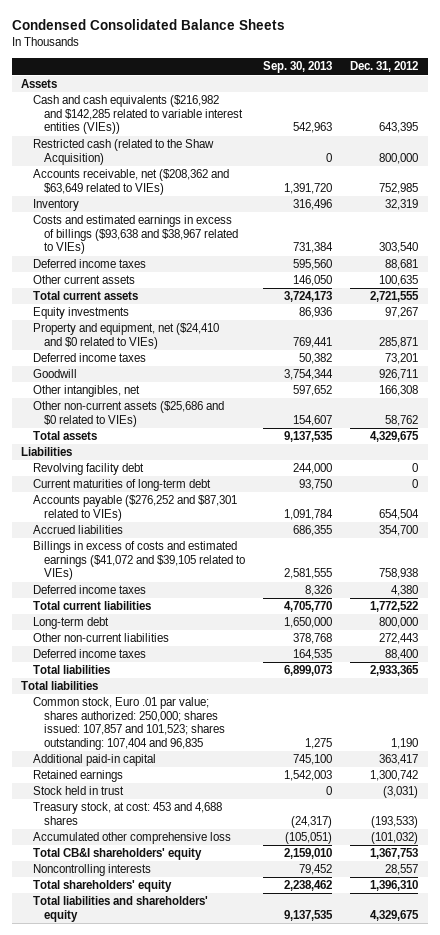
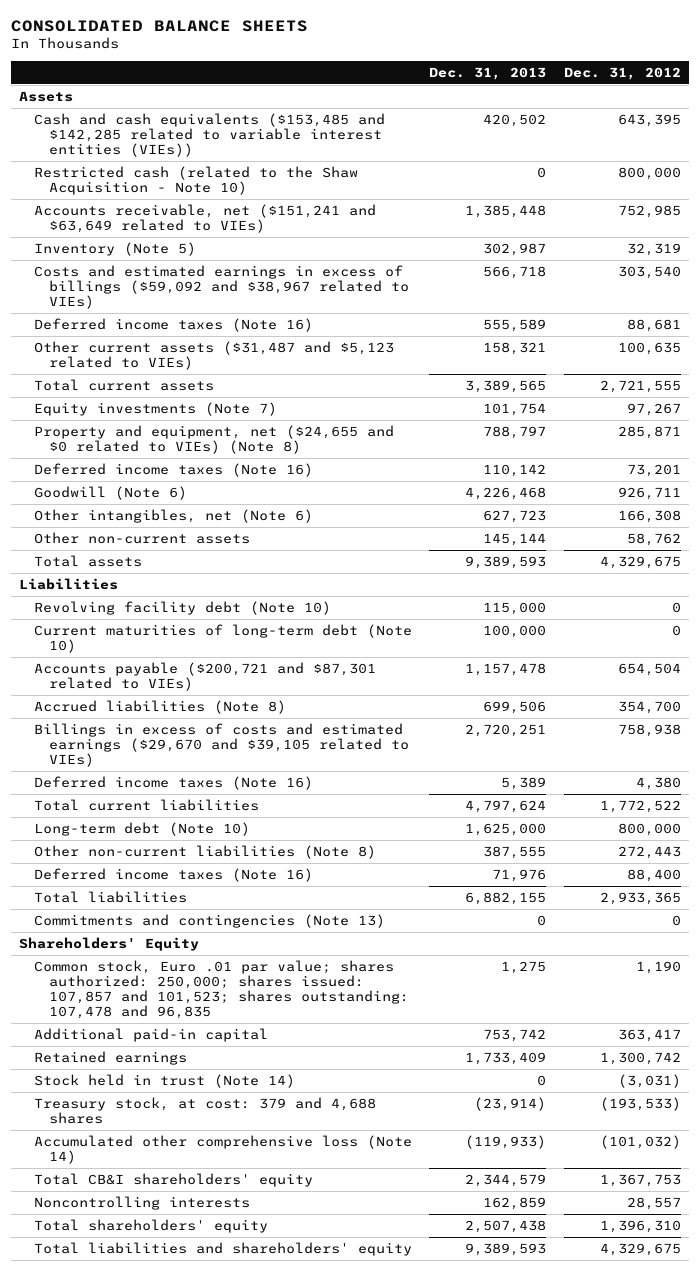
[12,19,286,31] Condensed Consolidated Balance Sheets -> [10,19,308,32] CONSOLIDATED BALANCE SHEETS
[263,61,333,74] Sep. 30, 2013 -> none
none -> [429,66,547,80] Dec. 31, 2013
[32,95,243,135] Cash and cash equivalents ($216,982 and $142,285 related to variable interest entities (VIEs)) -> [34,112,386,157] Cash and cash equivalents ($153,485 and $142,285 related to variable interest entities (VIEs))
[32,139,214,165] Restricted cash (related to the Shaw Acquisition) -> [34,165,359,195] Restricted cash (related to the Shaw Acquisition - Note 10)
[32,169,229,195] Accounts receivable, net ($208,362 and $63,649 related to VIEs) -> [34,203,377,233] Accounts receivable, net ($151,241 and $63,649 related to VIEs)
[32,199,79,212] Inventory -> [34,241,197,256] Inventory (Note 5)
[32,215,238,255] Costs and estimated earnings in excess of billings ($93,638 and $38,967 related to VIEs) -> [34,264,410,309] Costs and estimated earnings in excess of billings ($59,092 and $38,967 related to VIEs)
[32,259,146,269] Deferred income taxes -> [34,317,314,332] Deferred income taxes (Note 16)
[32,275,135,285] Other current assets -> [34,340,395,370] Other current assets ($31,487 and $5,123 related to VIEs)
[32,307,129,320] Equity investments -> [34,401,278,416] Equity investments (Note 7)
[32,323,219,349] Property and equipment, net ($24,410 and $0 related to VIEs) -> [34,424,395,454] Property and equipment, net ($24,655 and $0 related to VIEs) (Note 8)
[32,353,146,363] Deferred income taxes -> [34,462,314,477] Deferred income taxes (Note 16)
[32,369,77,379] Goodwill -> [34,485,188,500] Goodwill (Note 6)
[32,385,140,398] Other intangibles, net -> [34,508,314,523] Other intangibles, net (Note 6)
[32,401,224,427] Other non-current assets ($25,686 and $0 related to VIEs) -> [34,531,251,544] Other non-current assets
[32,463,144,476] Revolving facility debt -> [34,600,332,615] Revolving facility debt (Note 10)
[32,479,211,492] Current maturities of long-term debt -> [34,623,413,653] Current maturities of long-term debt (Note 10)
[32,495,237,521] Accounts payable ($276,252 and $87,301 related to VIEs) -> [34,661,377,691] Accounts payable ($200,721 and $87,301 related to VIEs)
[32,525,123,535] Accrued liabilities -> [34,699,287,714] Accrued liabilities (Note 8)
[32,541,245,581] Billings in excess of costs and estimated earnings ($41,072 and $39,105 related to VIEs) -> [34,722,410,767] Billings in excess of costs and estimated earnings ($29,670 and $39,105 related to VIEs)
[32,585,146,595] Deferred income taxes -> [34,775,314,790] Deferred income taxes (Note 16)
[32,617,109,630] Long-term debt -> [34,821,251,836] Long-term debt (Note 10)
[32,633,169,643] Other non-current liabilities -> [34,844,377,859] Other non-current liabilities (Note 8)
[32,649,146,659] Deferred income taxes -> [34,867,314,882] Deferred income taxes (Note 16)
none -> [34,913,386,928] Commitments and contingencies (Note 13)
[21,681,99,691] Total liabilities -> [19,936,200,951] Shareholders' Equity
[32,697,225,750] Common stock, Euro .01 par value; shares authorized: 250,000; shares issued: 107,857 and 101,523; shares outstanding: 107,404 and 96,835 -> [34,959,410,1019] Common stock, Euro .01 par value; shares authorized: 250,000; shares issued: 107,857 and 101,523; shares outstanding: 107,478 and 96,835
[32,786,124,796] Stock held in trust -> [34,1073,296,1088] Stock held in trust (Note 14)
[32,802,222,825] Treasury stock, at cost: 453 and 4,688 shares -> [34,1096,377,1124] Treasury stock, at cost: 379 and 4,688 shares
[32,832,231,845] Accumulated other comprehensive loss -> [34,1134,413,1164] Accumulated other comprehensive loss (Note 14)

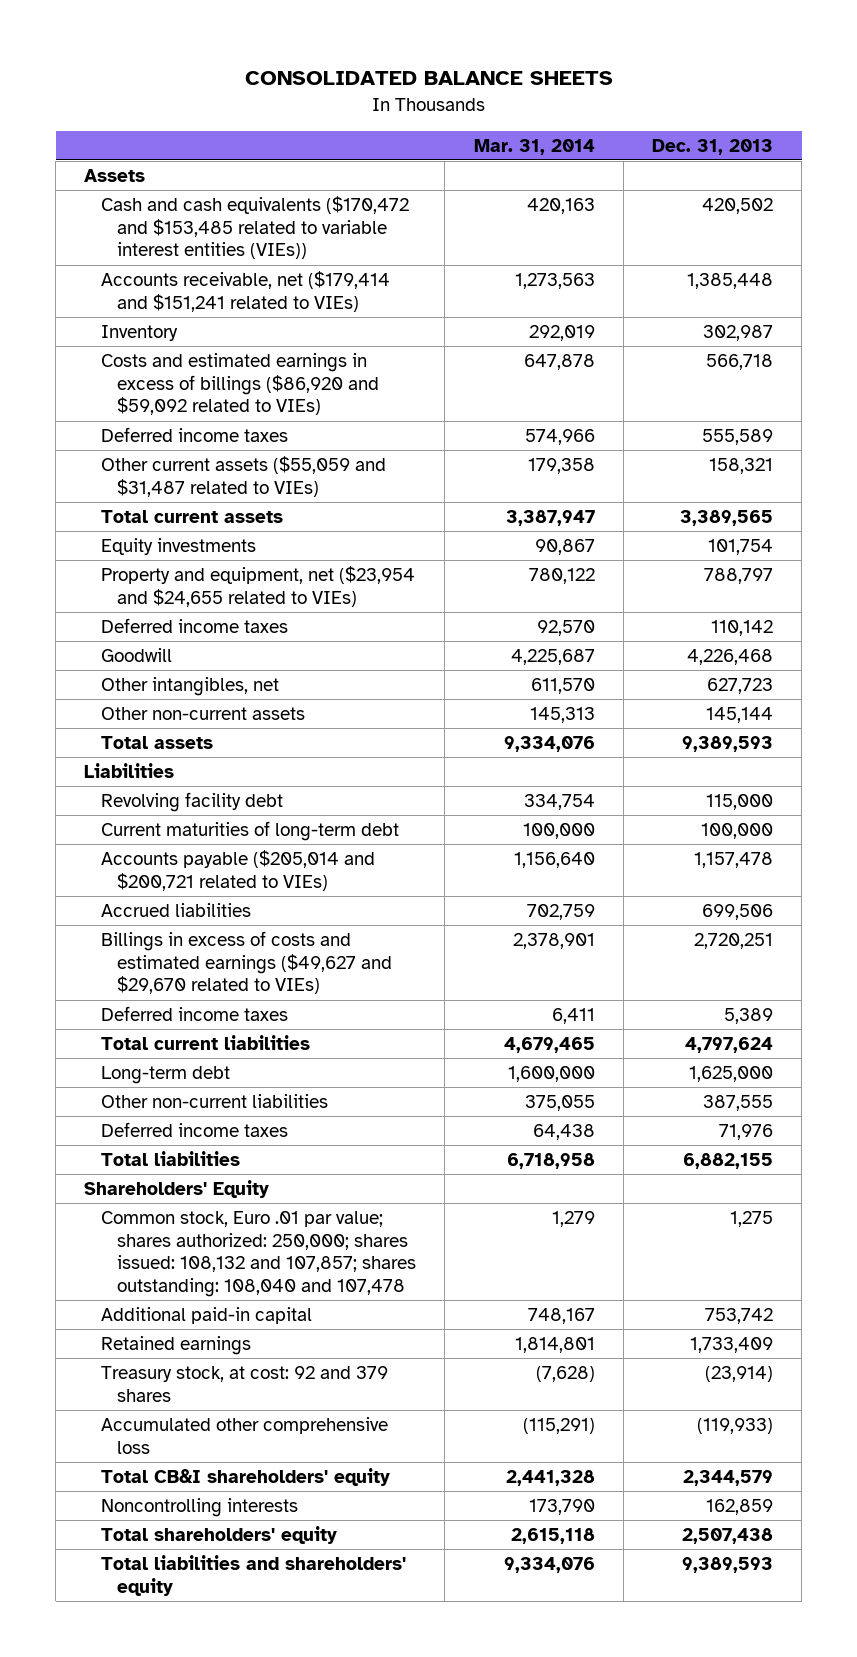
[563,66,681,80] Dec. 31, 2012 -> none
none -> [473,138,595,155] Mar. 31, 2014
[34,165,359,195] Restricted cash (related to the Shaw Acquisition - Note 10) -> none
[34,112,386,157] Cash and cash equivalents ($153,485 and $142,285 related to variable interest entities (VIEs)) -> [100,196,409,260] Cash and cash equivalents ($170,472 and $153,485 related to variable interest entities (VIEs))
[34,203,377,233] Accounts receivable, net ($151,241 and $63,649 related to VIEs) -> [100,271,390,312] Accounts receivable, net ($179,414 and $151,241 related to VIEs)
[34,241,197,256] Inventory (Note 5) -> [100,325,178,342] Inventory
[34,264,410,309] Costs and estimated earnings in excess of billings ($59,092 and $38,967 related to VIEs) -> [100,353,380,416] Costs and estimated earnings in excess of billings ($86,920 and $59,092 related to VIEs)
[34,317,314,332] Deferred income taxes (Note 16) -> [100,427,288,443] Deferred income taxes
[34,340,395,370] Other current assets ($31,487 and $5,123 related to VIEs) -> [100,456,386,497] Other current assets ($55,059 and $31,487 related to VIEs)
[34,401,278,416] Equity investments (Note 7) -> [100,538,256,556] Equity investments
[34,424,395,454] Property and equipment, net ($24,655 and $0 related to VIEs) (Note 8) -> [100,566,415,607] Property and equipment, net ($23,954 and $24,655 related to VIEs)
[34,462,314,477] Deferred income taxes (Note 16) -> [100,618,288,634] Deferred income taxes
[34,485,188,500] Goodwill (Note 6) -> [100,648,172,663] Goodwill
[34,508,314,523] Other intangibles, net (Note 6) -> [100,677,279,697] Other intangibles, net
[34,600,332,615] Revolving facility debt (Note 10) -> [100,792,283,813] Revolving facility debt
[34,623,413,653] Current maturities of long-term debt (Note 10) -> [100,821,399,842] Current maturities of long-term debt
[34,661,377,691] Accounts payable ($200,721 and $87,301 related to VIEs) -> [100,850,375,891] Accounts payable ($205,014 and $200,721 related to VIEs)
[34,699,287,714] Accrued liabilities (Note 8) -> [100,903,251,918] Accrued liabilities
[34,722,410,767] Billings in excess of costs and estimated earnings ($29,670 and $39,105 related to VIEs) -> [100,931,393,995] Billings in excess of costs and estimated earnings ($49,627 and $29,670 related to VIEs)
[34,775,314,790] Deferred income taxes (Note 16) -> [100,1006,288,1022] Deferred income taxes
[34,821,251,836] Long-term debt (Note 10) -> [100,1066,230,1085] Long-term debt
[34,844,377,859] Other non-current liabilities (Note 8) -> [100,1094,328,1109] Other non-current liabilities
[34,867,314,882] Deferred income taxes (Note 16) -> [100,1122,288,1138] Deferred income taxes
[34,913,386,928] Commitments and contingencies (Note 13) -> none
[34,959,410,1019] Common stock, Euro .01 par value; shares authorized: 250,000; shares issued: 107,857 and 101,523; shares outstanding: 107,478 and 96,835 -> [100,1211,417,1298] Common stock, Euro .01 par value; shares authorized: 250,000; shares issued: 108,132 and 107,857; shares outstanding: 108,040 and 107,478
[34,1073,296,1088] Stock held in trust (Note 14) -> none
[34,1096,377,1124] Treasury stock, at cost: 379 and 4,688 shares -> [100,1366,388,1402] Treasury stock, at cost: 92 and 379 shares
[34,1134,413,1164] Accumulated other comprehensive loss (Note 14) -> [100,1417,388,1454] Accumulated other comprehensive loss

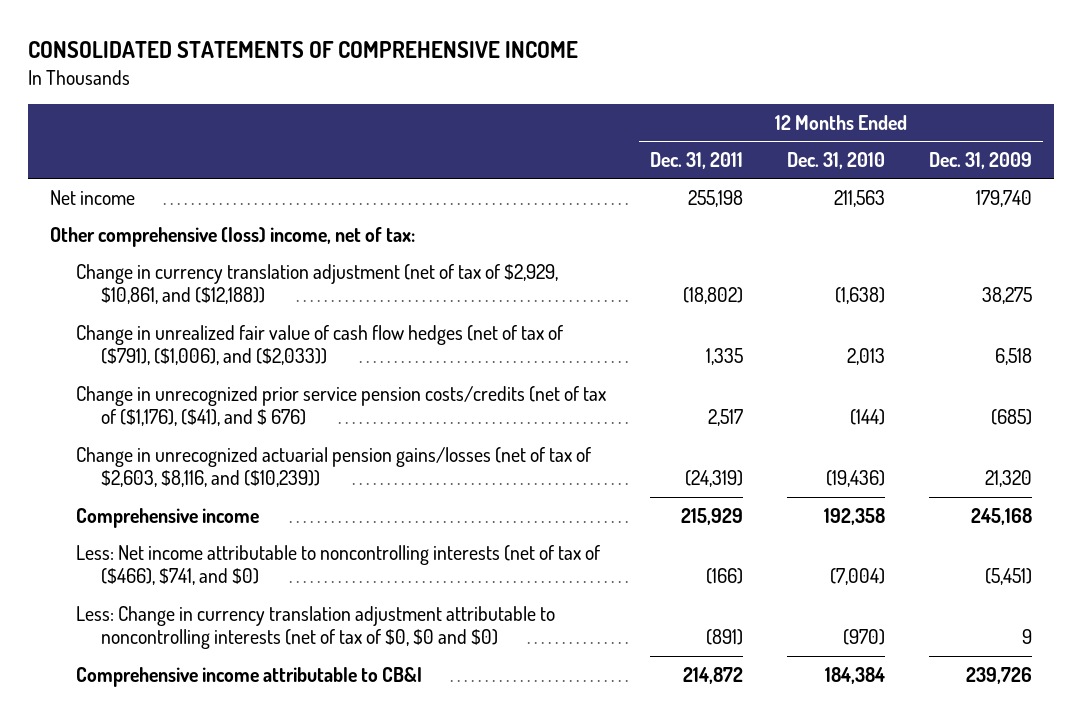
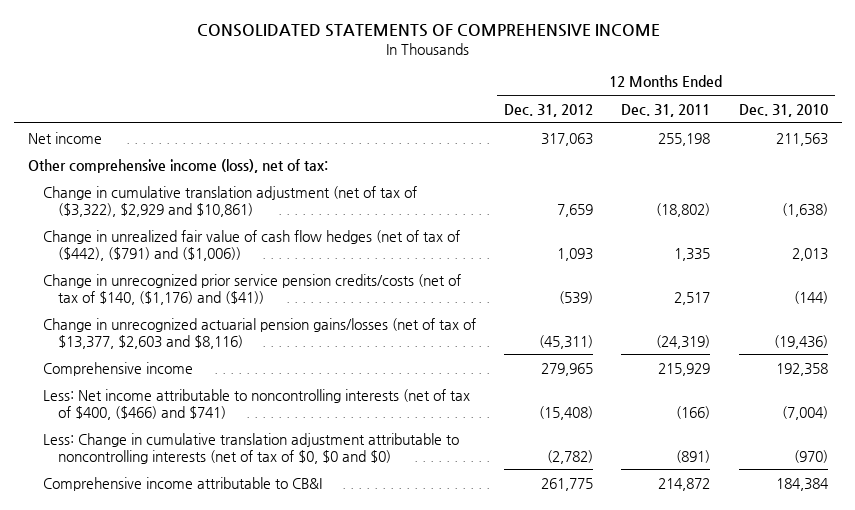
[929,151,1033,169] Dec. 31, 2009 -> none
none -> [504,103,594,117] Dec. 31, 2012
[50,226,416,247] Other comprehensive (loss) income, net of tax: -> [27,158,328,173] Other comprehensive income (loss), net of tax:
[75,263,558,305] Change in currency translation adjustment (net of tax of $2,929, $10,861, and ($12,188)) -> [42,185,417,217] Change in cumulative translation adjustment (net of tax of ($3,322), $2,929 and $10,861)
[75,324,563,366] Change in unrealized fair value of cash flow hedges (net of tax of ($791), ($1,006), and ($2,033)) -> [42,229,460,261] Change in unrealized fair value of cash flow hedges (net of tax of ($442), ($791) and ($1,006))
[75,385,606,427] Change in unrecognized prior service pension costs/credits (net of tax of ($1,176), ($41), and $ 676) -> [42,273,461,305] Change in unrecognized prior service pension credits/costs (net of tax of $140, ($1,176) and ($41))
[75,446,591,488] Change in unrecognized actuarial pension gains/losses (net of tax of $2,603, $8,116, and ($10,239)) -> [42,317,476,349] Change in unrecognized actuarial pension gains/losses (net of tax of $13,377, $2,603 and $8,116)
[75,544,600,586] Less: Net income attributable to noncontrolling interests (net of tax of ($466), $741, and $0) -> [42,388,470,420] Less: Net income attributable to noncontrolling interests (net of tax of $400, ($466) and $741)
[75,605,555,650] Less: Change in currency translation adjustment attributable to noncontrolling interests (net of tax of $0, $0 and $0) -> [42,432,459,464] Less: Change in cumulative translation adjustment attributable to noncontrolling interests (net of tax of $0, $0 and $0)

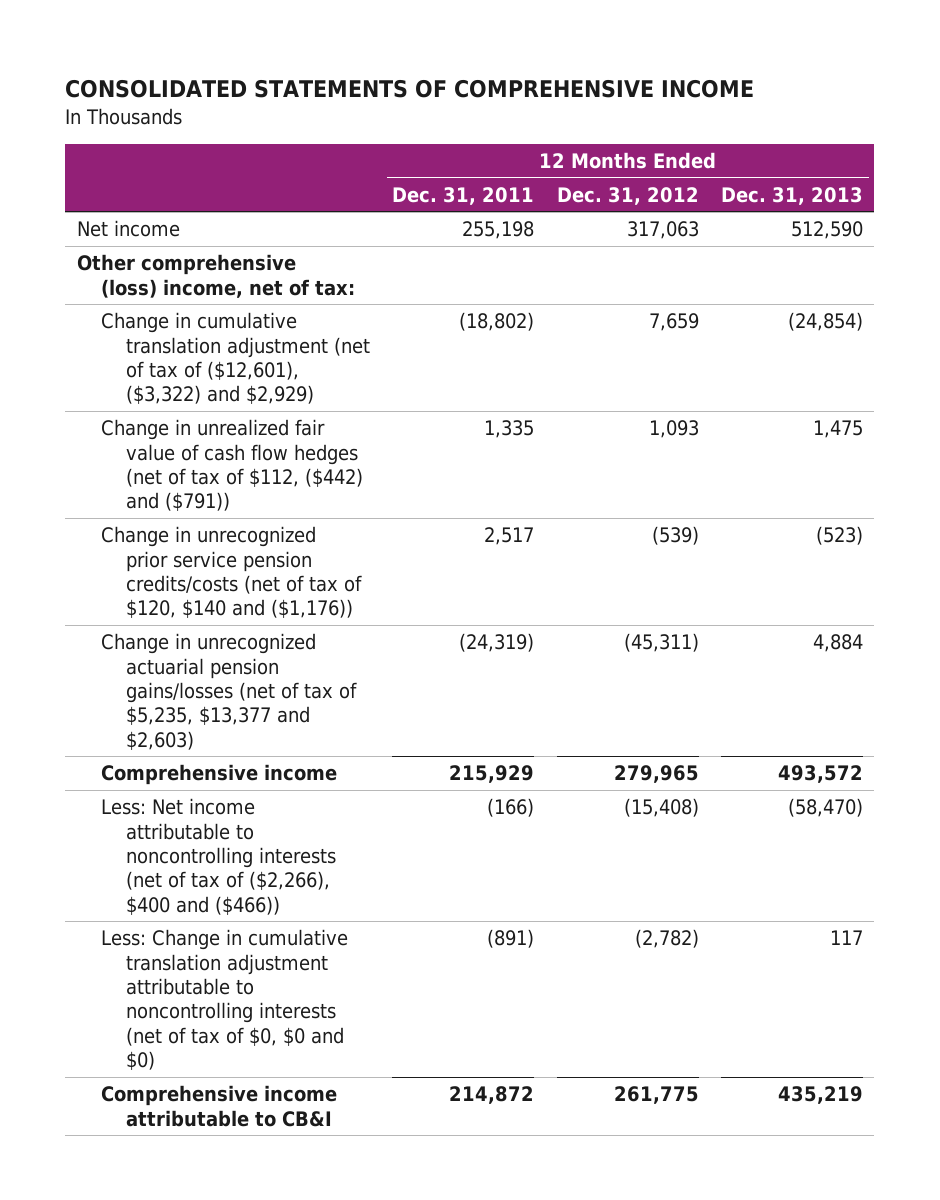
[738,103,828,117] Dec. 31, 2010 -> none
none -> [721,186,864,205] Dec. 31, 2013
[27,158,328,173] Other comprehensive income (loss), net of tax: -> [76,254,356,298] Other comprehensive (loss) income, net of tax:
[42,185,417,217] Change in cumulative translation adjustment (net of tax of ($3,322), $2,929 and $10,861) -> [101,312,370,405] Change in cumulative translation adjustment (net of tax of ($12,601), ($3,322) and $2,929)
[42,229,460,261] Change in unrealized fair value of cash flow hedges (net of tax of ($442), ($791) and ($1,006)) -> [101,419,363,512] Change in unrealized fair value of cash flow hedges (net of tax of $112, ($442) and ($791))
[42,273,461,305] Change in unrecognized prior service pension credits/costs (net of tax of $140, ($1,176) and ($41)) -> [101,526,362,619] Change in unrecognized prior service pension credits/costs (net of tax of $120, $140 and ($1,176))
[42,317,476,349] Change in unrecognized actuarial pension gains/losses (net of tax of $13,377, $2,603 and $8,116) -> [101,633,357,750] Change in unrecognized actuarial pension gains/losses (net of tax of $5,235, $13,377 and $2,603)
[42,388,470,420] Less: Net income attributable to noncontrolling interests (net of tax of $400, ($466) and $741) -> [101,798,336,915] Less: Net income attributable to noncontrolling interests (net of tax of ($2,266), $400 and ($466))

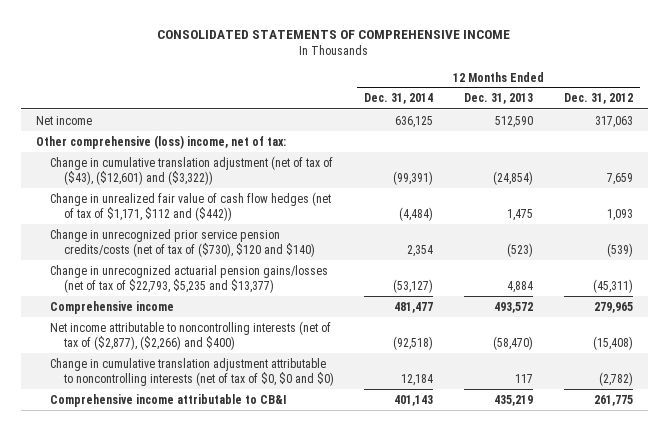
[392,186,535,205] Dec. 31, 2011 -> none
none -> [364,93,434,105] Dec. 31, 2014
[101,312,370,405] Change in cumulative translation adjustment (net of tax of ($12,601), ($3,322) and $2,929) -> [49,155,333,185] Change in cumulative translation adjustment (net of tax of ($43), ($12,601) and ($3,322))
[101,419,363,512] Change in unrealized fair value of cash flow hedges (net of tax of $112, ($442) and ($791)) -> [49,191,331,221] Change in unrealized fair value of cash flow hedges (net of tax of $1,171, $112 and ($442))
[101,526,362,619] Change in unrecognized prior service pension credits/costs (net of tax of $120, $140 and ($1,176)) -> [49,228,315,257] Change in unrecognized prior service pension credits/costs (net of tax of ($730), $120 and $140)
[101,633,357,750] Change in unrecognized actuarial pension gains/losses (net of tax of $5,235, $13,377 and $2,603) -> [49,264,328,293] Change in unrecognized actuarial pension gains/losses (net of tax of $22,793, $5,235 and $13,377)
[101,798,336,915] Less: Net income attributable to noncontrolling interests (net of tax of ($2,266), $400 and ($466)) -> [49,320,331,350] Net income attributable to noncontrolling interests (net of tax of ($2,877), ($2,266) and $400)
[101,929,349,1071] Less: Change in cumulative translation adjustment attributable to noncontrolling interests (net of tax of $0, $0 and $0) -> [49,357,334,386] Change in cumulative translation adjustment attributable to noncontrolling interests (net of tax of $0, $0 and $0)

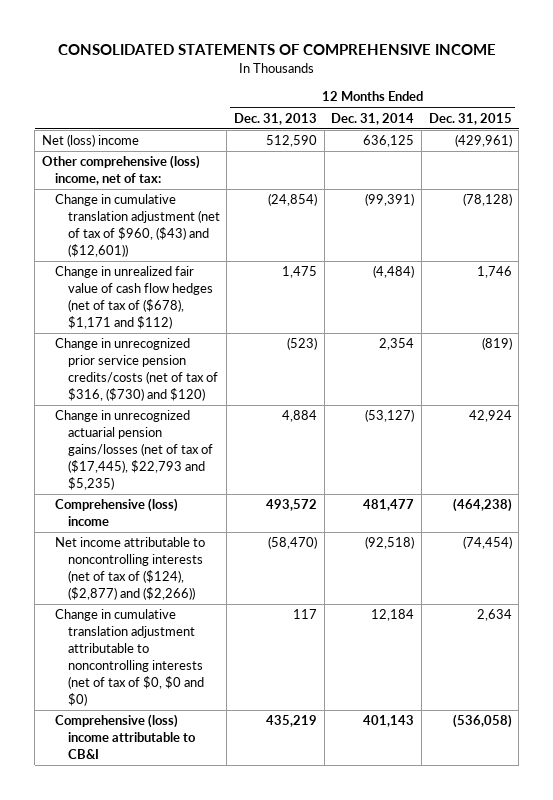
[563,93,633,105] Dec. 31, 2012 -> none
none -> [428,112,512,125] Dec. 31, 2015
[35,115,92,125] Net income -> [41,134,139,148] Net (loss) income
[49,155,333,185] Change in cumulative translation adjustment (net of tax of ($43), ($12,601) and ($3,322)) -> [54,194,220,258] Change in cumulative translation adjustment (net of tax of $960, ($43) and ($12,601))
[49,191,331,221] Change in unrealized fair value of cash flow hedges (net of tax of $1,171, $112 and ($442)) -> [54,266,213,330] Change in unrealized fair value of cash flow hedges (net of tax of ($678), $1,171 and $112)
[49,228,315,257] Change in unrecognized prior service pension credits/costs (net of tax of ($730), $120 and $140) -> [54,338,218,402] Change in unrecognized prior service pension credits/costs (net of tax of $316, ($730) and $120)
[49,264,328,293] Change in unrecognized actuarial pension gains/losses (net of tax of $22,793, $5,235 and $13,377) -> [54,410,213,491] Change in unrecognized actuarial pension gains/losses (net of tax of ($17,445), $22,793 and $5,235)
[49,300,174,314] Comprehensive income -> [54,498,178,527] Comprehensive (loss) income
[49,320,331,350] Net income attributable to noncontrolling interests (net of tax of ($2,877), ($2,266) and $400) -> [54,537,205,601] Net income attributable to noncontrolling interests (net of tax of ($124), ($2,877) and ($2,266))
[49,393,286,407] Comprehensive income attributable to CB&I -> [54,714,196,760] Comprehensive (loss) income attributable to CB&I

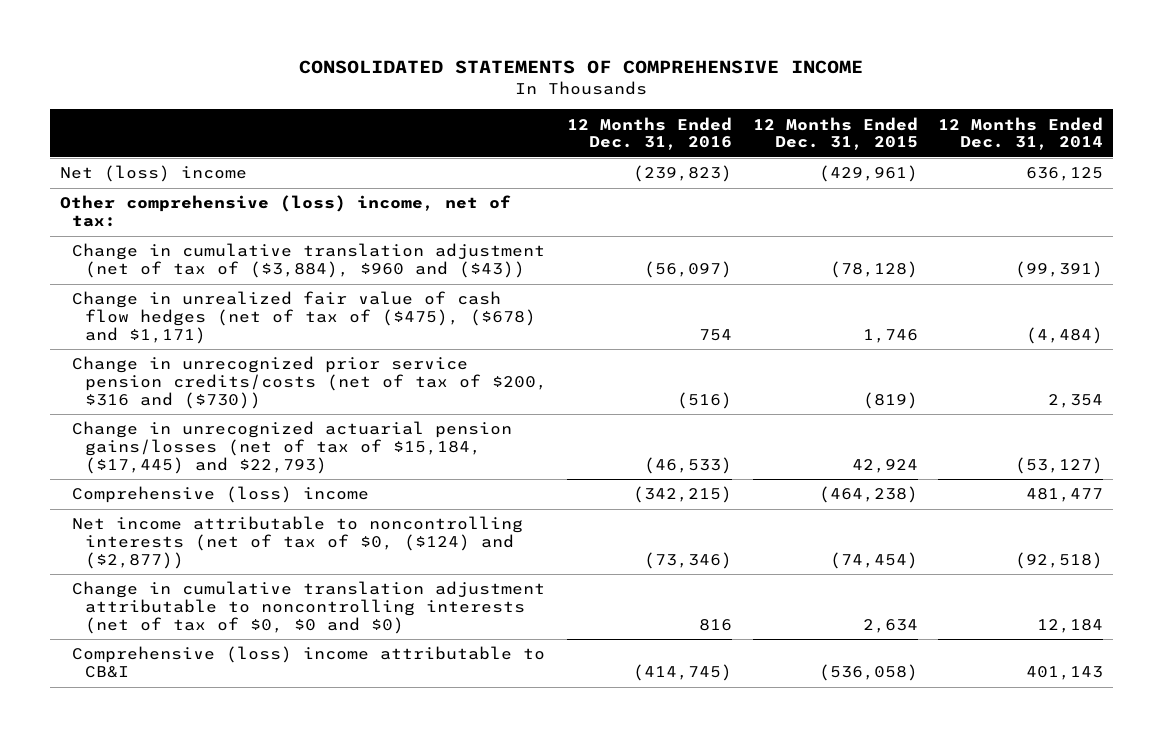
[233,112,317,125] Dec. 31, 2013 -> none
none -> [567,116,733,151] 12 Months Ended Dec. 31, 2016
[54,194,220,258] Change in cumulative translation adjustment (net of tax of $960, ($43) and ($12,601)) -> [72,243,546,278] Change in cumulative translation adjustment (net of tax of ($3,884), $960 and ($43))
[54,266,213,330] Change in unrealized fair value of cash flow hedges (net of tax of ($678), $1,171 and $112) -> [72,291,536,344] Change in unrealized fair value of cash flow hedges (net of tax of ($475), ($678) and $1,171)
[54,338,218,402] Change in unrecognized prior service pension credits/costs (net of tax of $316, ($730) and $120) -> [72,356,547,409] Change in unrecognized prior service pension credits/costs (net of tax of $200, $316 and ($730))
[54,410,213,491] Change in unrecognized actuarial pension gains/losses (net of tax of ($17,445), $22,793 and $5,235) -> [72,421,513,474] Change in unrecognized actuarial pension gains/losses (net of tax of $15,184, ($17,445) and $22,793)
[54,537,205,601] Net income attributable to noncontrolling interests (net of tax of ($124), ($2,877) and ($2,266)) -> [72,516,524,569] Net income attributable to noncontrolling interests (net of tax of $0, ($124) and ($2,877))

